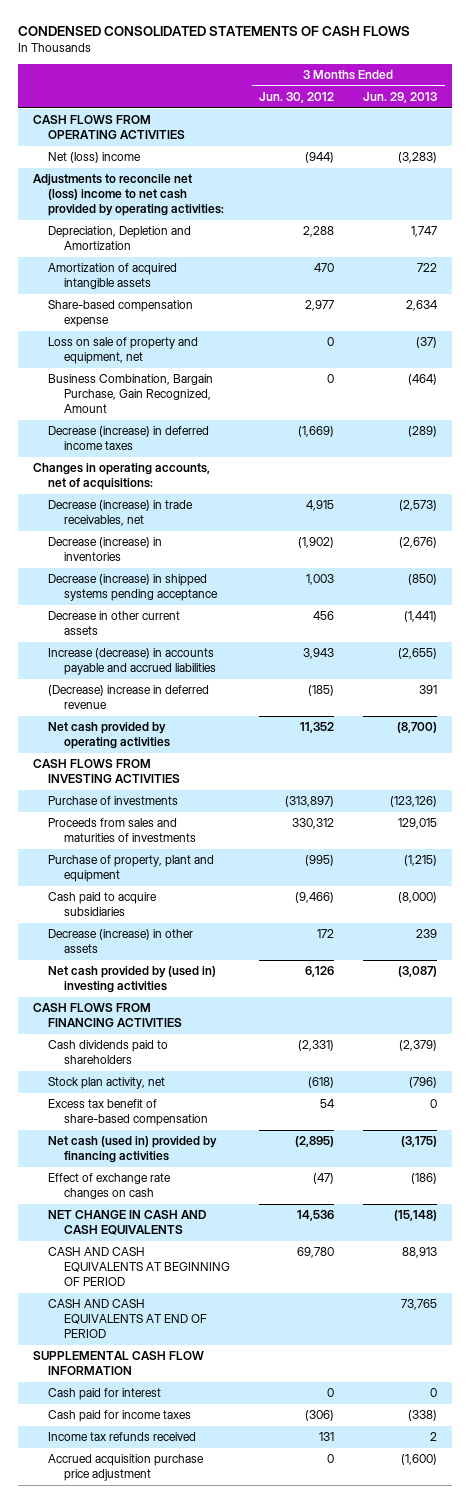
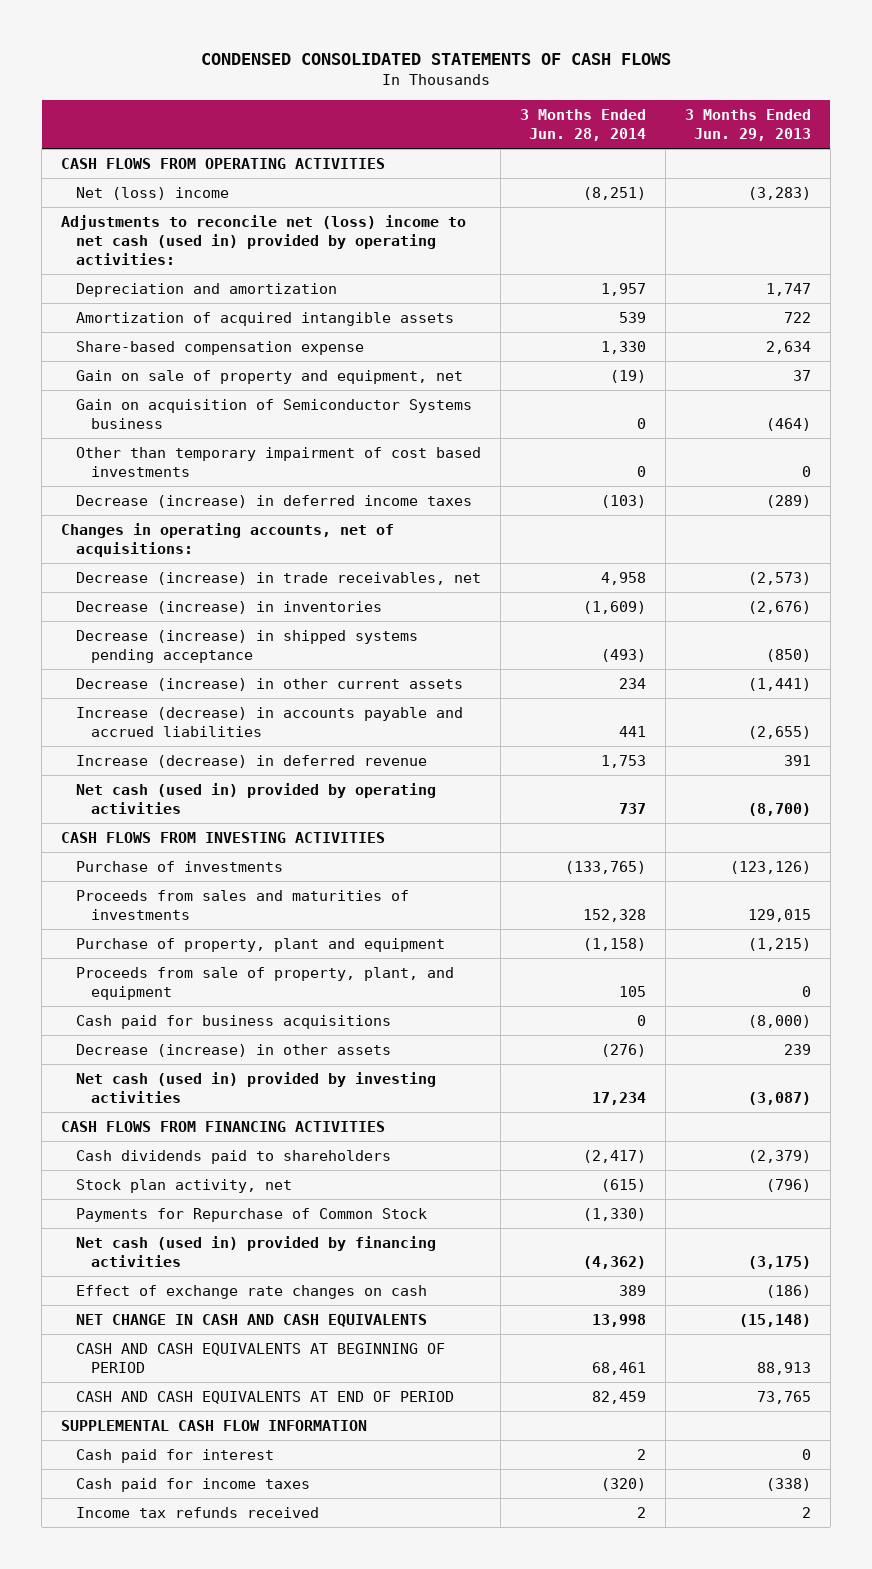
[258,92,334,104] Jun. 30, 2012 -> none
none -> [520,109,647,142] 3 Months Ended Jun. 28, 2014
[32,174,225,216] Adjustments to reconcile net (loss) income to net cash provided by operating activities: -> [61,214,467,266] Adjustments to reconcile net (loss) income to net cash (used in) provided by operating activities:
[48,226,192,251] Depreciation, Depletion and Amortization -> [76,282,338,297] Depreciation and amortization
[48,337,199,365] Loss on sale of property and equipment, net -> [76,369,464,384] Gain on sale of property and equipment, net
[416,337,438,349] (37) -> [792,369,811,381] 37
[48,374,214,413] Business Combination, Bargain Purchase, Gain Recognized, Amount -> [76,398,473,430] Gain on acquisition of Semiconductor Systems business
none -> [76,446,482,478] Other than temporary impairment of cost based investments
[48,611,181,636] Decrease in other current assets -> [76,677,464,691] Decrease (increase) in other current assets
[48,685,210,710] (Decrease) increase in deferred revenue -> [76,754,428,768] Increase (decrease) in deferred revenue
[48,722,170,750] Net cash provided by operating activities -> [76,782,437,815] Net cash (used in) provided by operating activities
none -> [76,966,455,1001] Proceeds from sale of property, plant, and equipment
[48,892,158,917] Cash paid to acquire subsidiaries -> [76,1014,392,1029] Cash paid for business acquisitions
[48,966,217,994] Net cash provided by (used in) investing activities -> [76,1071,437,1104] Net cash (used in) provided by investing activities
[48,1099,208,1127] Excess tax benefit of share-based compensation -> none
none -> [76,1207,428,1222] Payments for Repurchase of Common Stock
[48,1454,205,1482] Accrued acquisition purchase price adjustment -> none

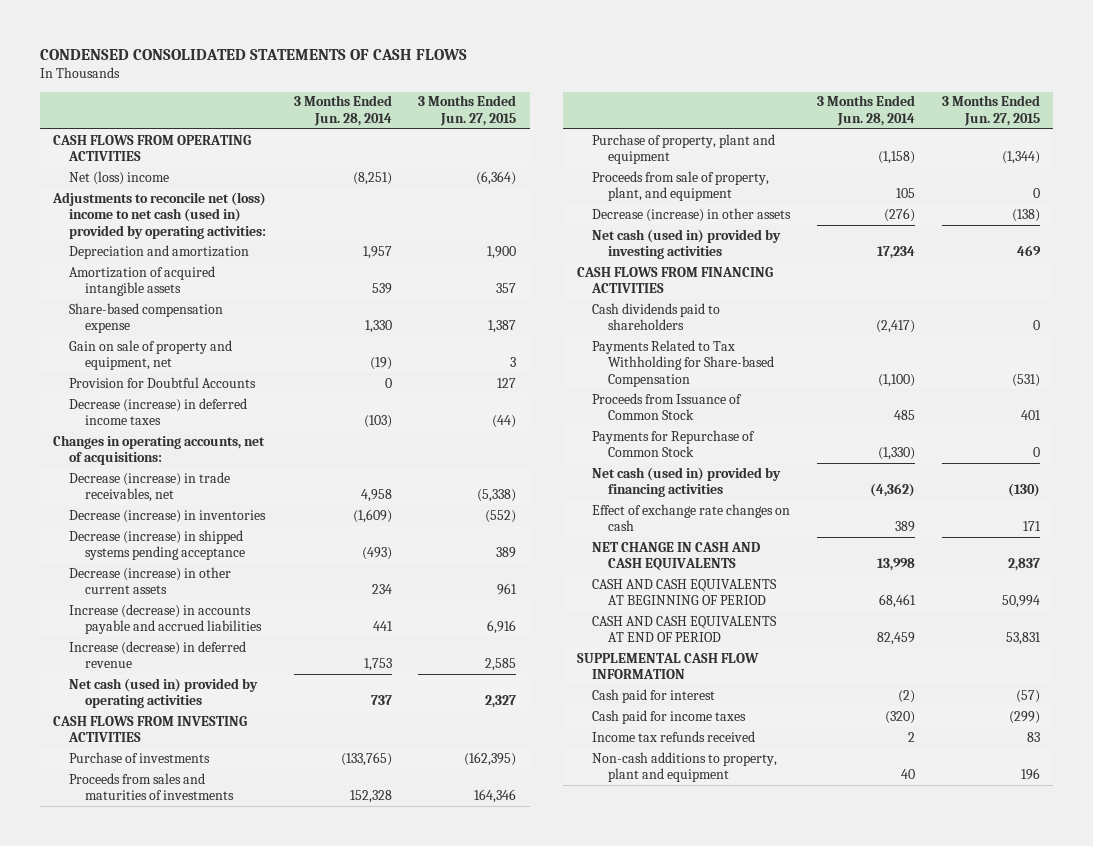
[684,109,811,142] 3 Months Ended Jun. 29, 2013 -> none
none -> [418,95,517,126] 3 Months Ended Jun. 27, 2015
[76,398,473,430] Gain on acquisition of Semiconductor Systems business -> none
[76,446,482,478] Other than temporary impairment of cost based investments -> none
none -> [68,376,256,388] Provision for Doubtful Accounts
[76,1014,392,1029] Cash paid for business acquisitions -> none
[76,1178,293,1193] Stock plan activity, net -> none
none -> [592,339,775,387] Payments Related to Tax Withholding for Share-based Compensation
none -> [592,392,743,421] Proceeds from Issuance of Common Stock
[637,1448,647,1460] 2 -> [898,689,916,703] (2)
none -> [592,751,778,783] Non-cash additions to property, plant and equipment

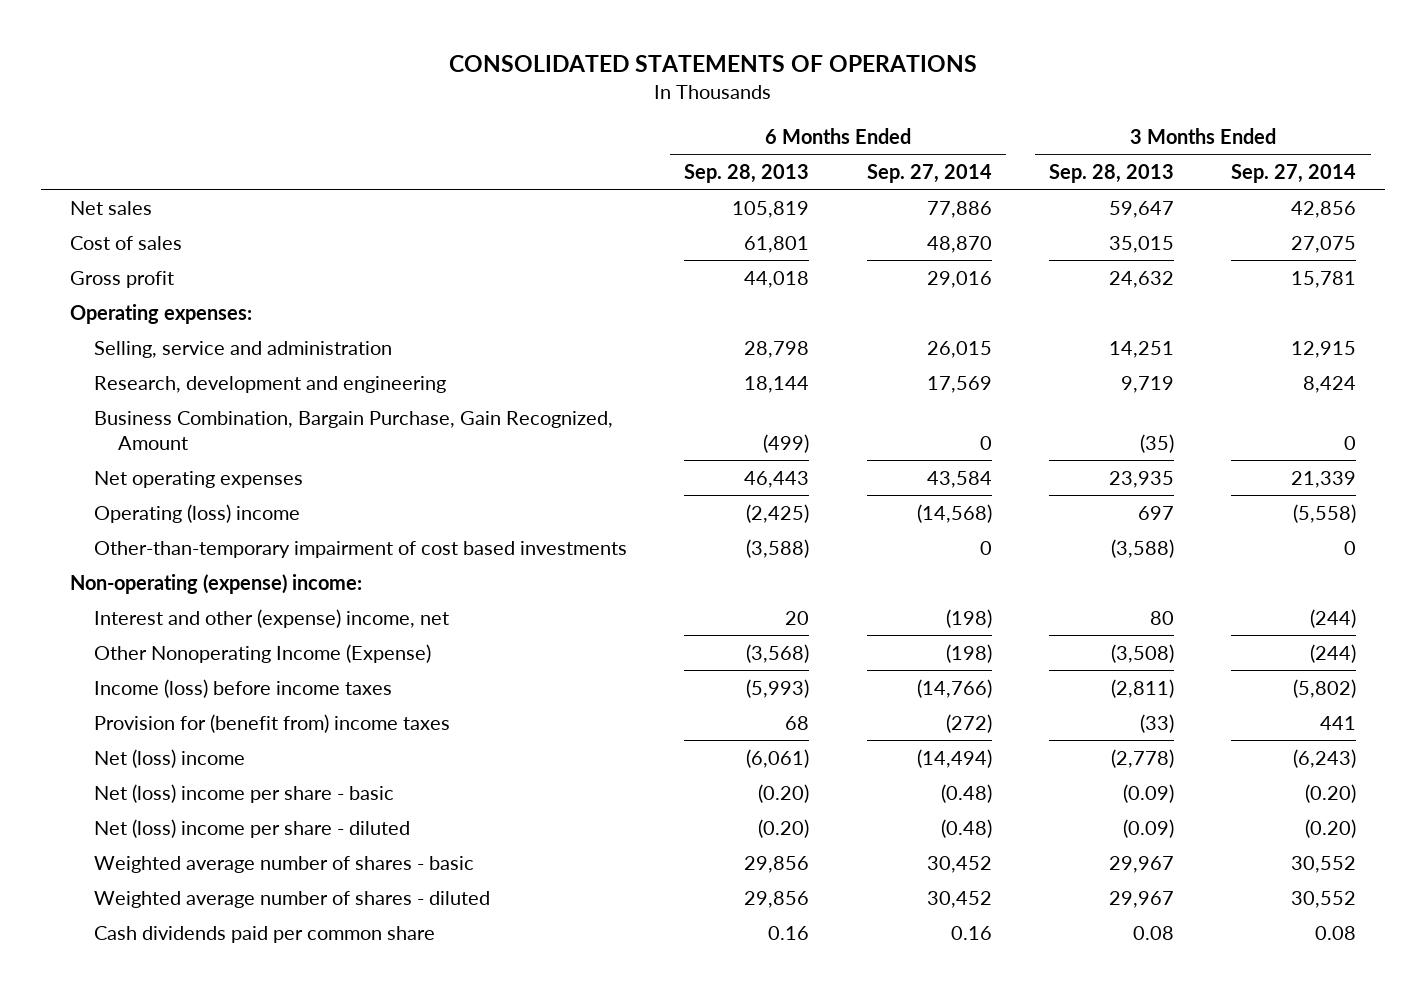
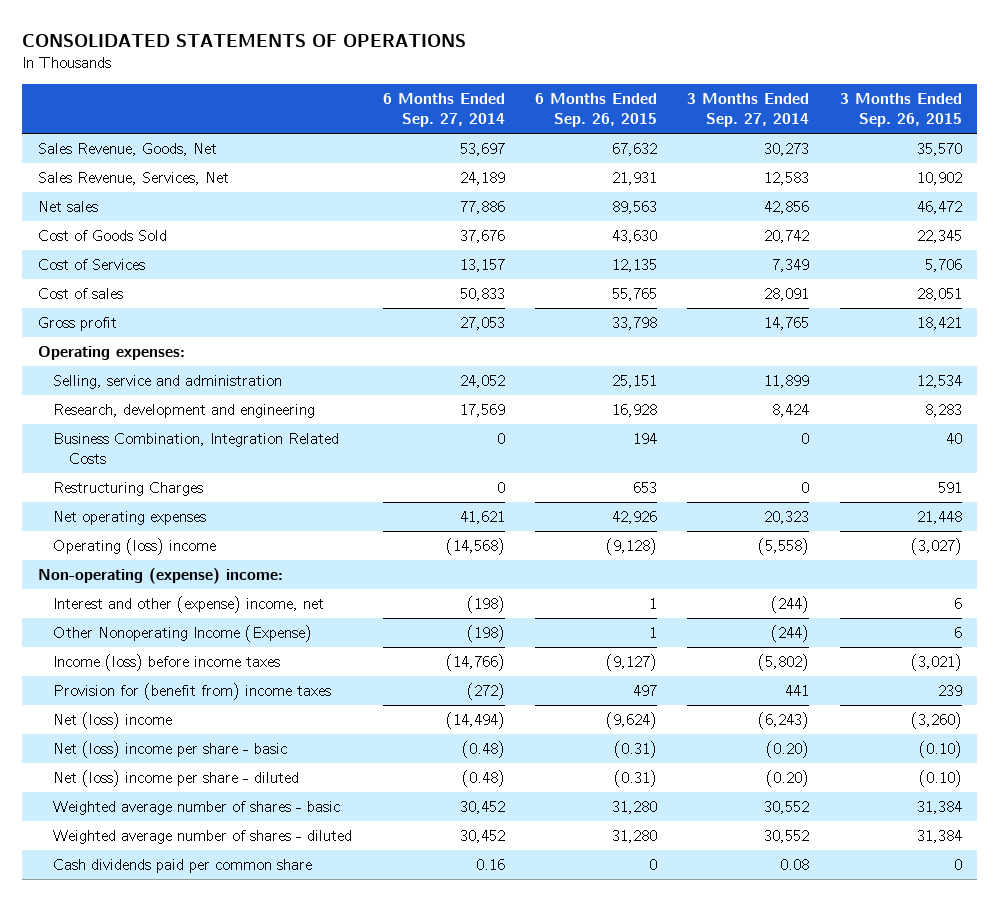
[684,163,810,183] Sep. 28, 2013 -> none
[1048,163,1174,183] Sep. 28, 2013 -> none
none -> [534,92,657,128] 6 Months Ended Sep. 26, 2015
none -> [839,92,962,128] 3 Months Ended Sep. 26, 2015
none -> [37,142,217,156] Sales Revenue, Goods, Net
none -> [37,171,229,185] Sales Revenue, Services, Net
none -> [37,229,167,241] Cost of Goods Sold
none -> [37,258,145,270] Cost of Services
[926,235,992,253] 48,870 -> [459,287,505,301] 50,833
[1291,235,1357,253] 27,075 -> [764,287,810,301] 28,091
[926,270,992,288] 29,016 -> [459,316,505,330] 27,053
[1291,270,1357,288] 15,781 -> [764,316,810,330] 14,765
[926,340,992,358] 26,015 -> [459,374,505,388] 24,052
[1291,340,1357,358] 12,915 -> [764,374,810,388] 11,899
[93,410,613,451] Business Combination, Bargain Purchase, Gain Recognized, Amount -> none
none -> [53,432,340,465] Business Combination, Integration Related Costs
none -> [53,481,204,496] Restructuring Charges
[926,470,992,488] 43,584 -> [459,510,505,524] 41,621
[1291,470,1357,488] 21,339 -> [764,510,810,524] 20,323
[93,540,627,558] Other-than-temporary impairment of cost based investments -> none

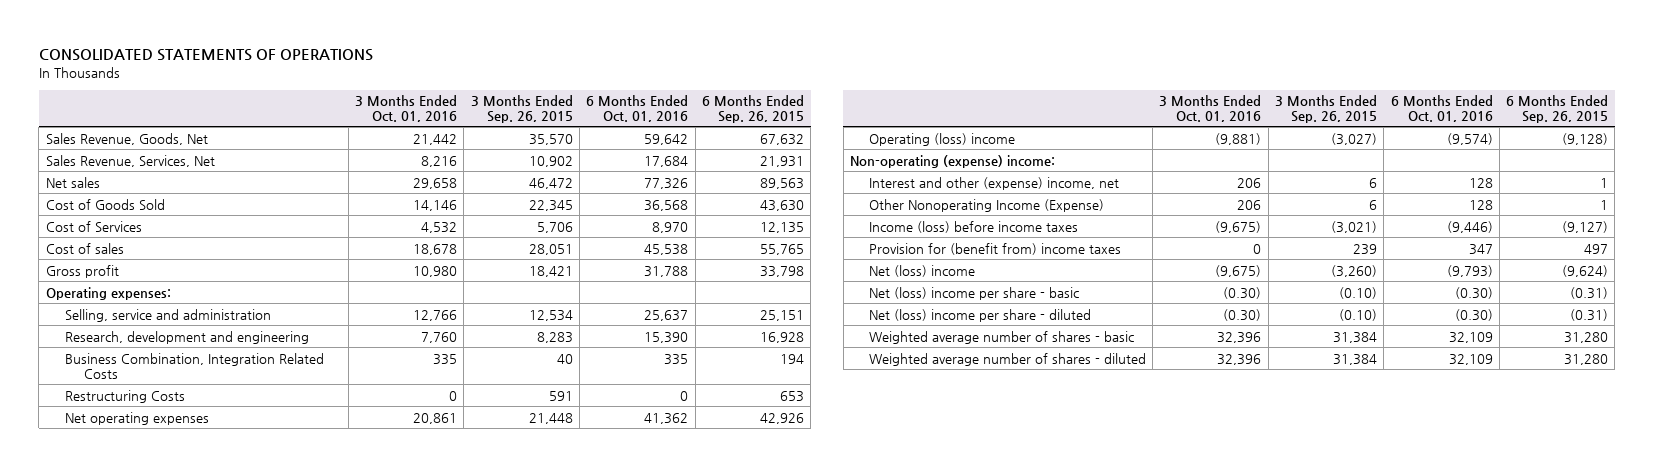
[382,92,505,128] 6 Months Ended Sep. 27, 2014 -> none
[687,92,810,128] 3 Months Ended Sep. 27, 2014 -> none
none -> [355,95,458,123] 3 Months Ended Oct. 01, 2016
none -> [586,95,689,123] 6 Months Ended Oct. 01, 2016
[53,481,204,496] Restructuring Charges -> [64,389,185,403] Restructuring Costs
[53,858,313,873] Cash dividends paid per common share -> none

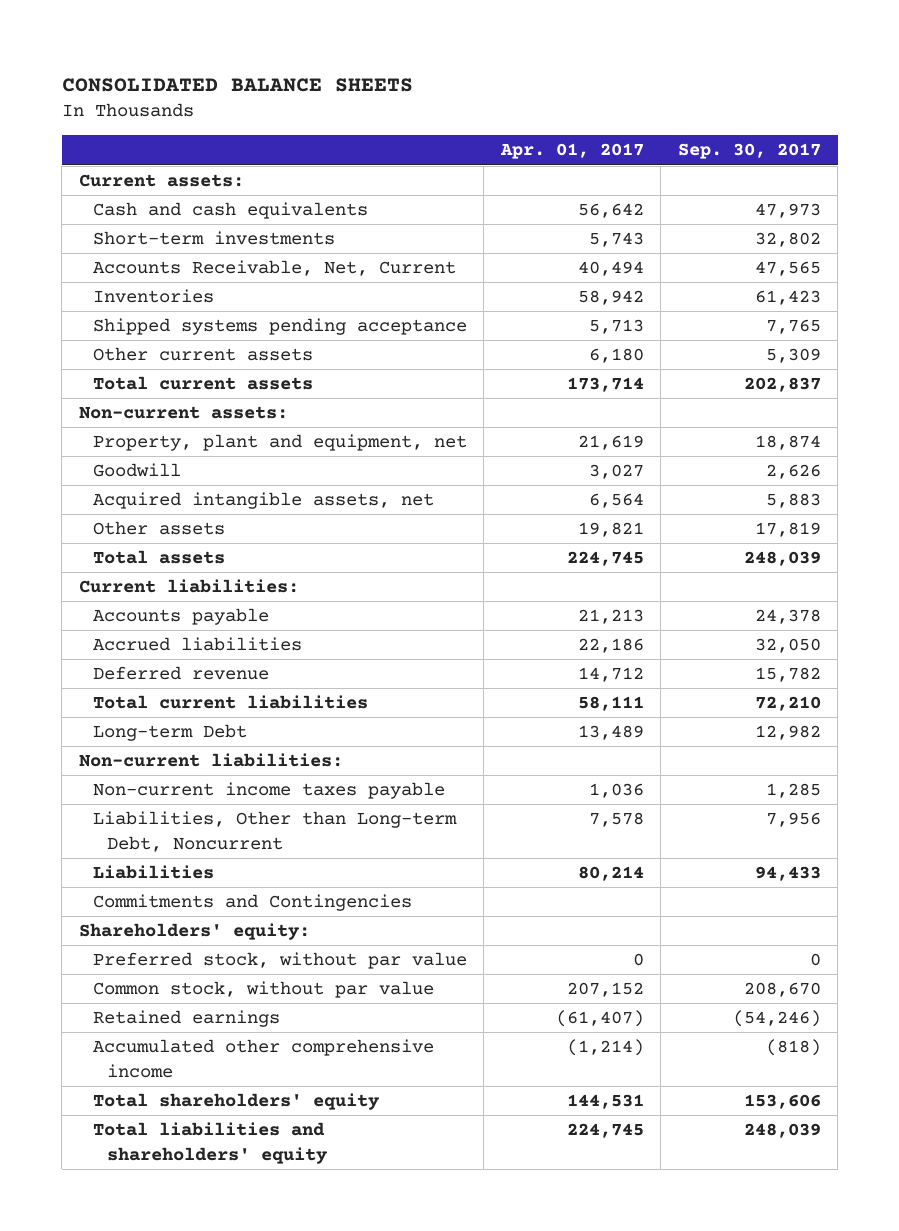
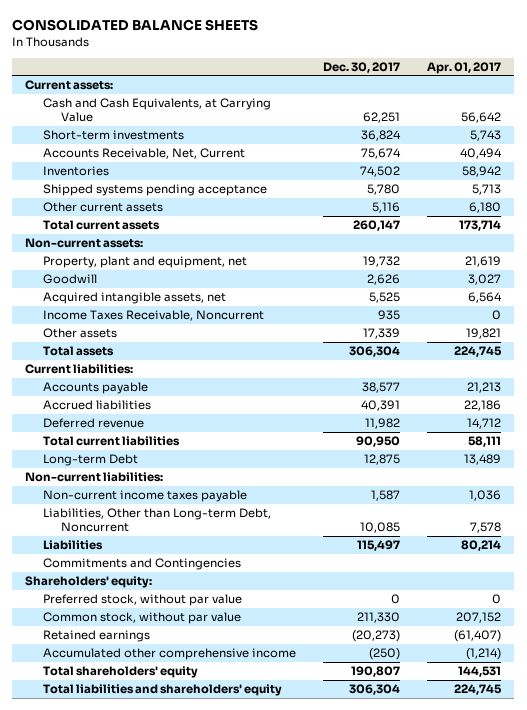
[677,143,821,160] Sep. 30, 2017 -> none
none -> [323,61,401,73] Dec. 30, 2017
[92,202,368,220] Cash and cash equivalents -> [43,98,272,123] Cash and Cash Equivalents, at Carrying Value
none -> [43,310,265,322] Income Taxes Receivable, Noncurrent

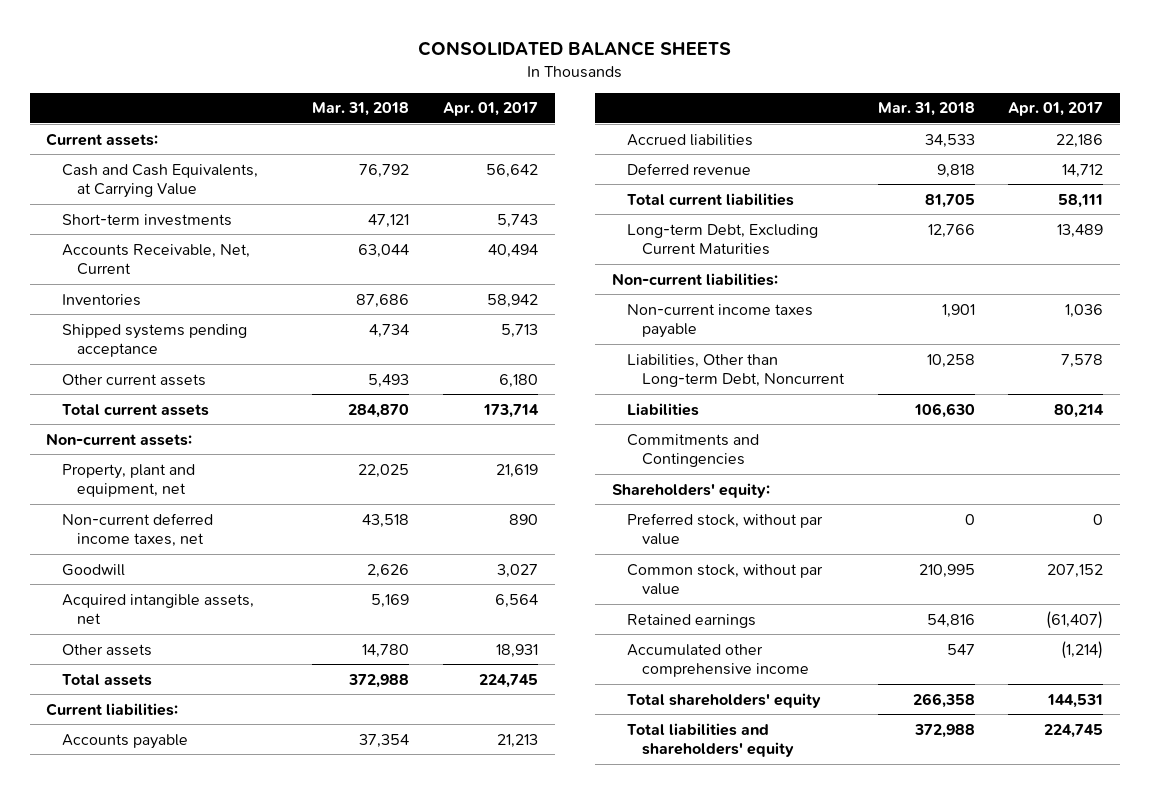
[323,61,401,73] Dec. 30, 2017 -> none
none -> [312,102,410,117] Mar. 31, 2018
none -> [61,512,213,548] Non-current deferred income taxes, net
[43,310,265,322] Income Taxes Receivable, Noncurrent -> none
[466,328,502,340] 19,821 -> [495,643,538,658] 18,931
[43,454,139,467] Long-term Debt -> [627,223,819,256] Long-term Debt, Excluding Current Maturities

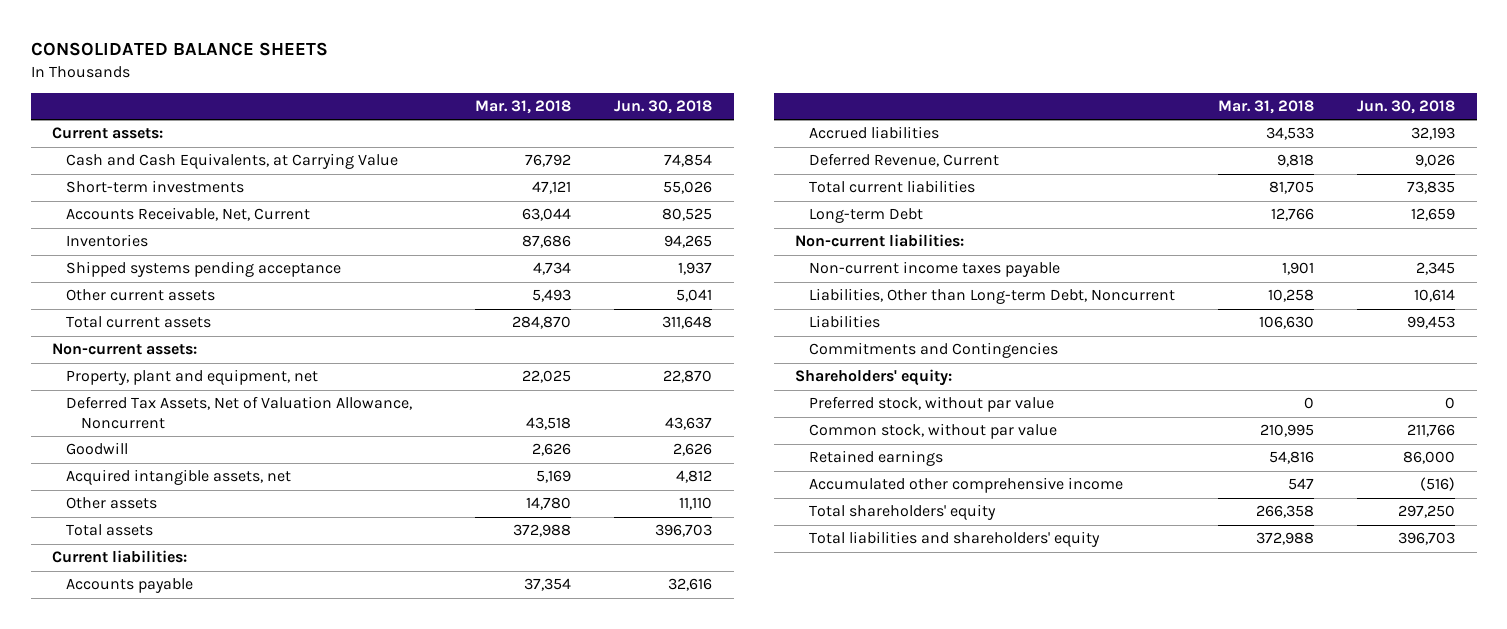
[442,102,538,117] Apr. 01, 2017 -> none
none -> [614,100,713,115] Jun. 30, 2018
[61,512,213,548] Non-current deferred income taxes, net -> [66,396,413,429] Deferred Tax Assets, Net of Valuation Allowance, Noncurrent
[627,162,752,175] Deferred revenue -> [809,153,1000,168] Deferred Revenue, Current
[627,223,819,256] Long-term Debt, Excluding Current Maturities -> [809,208,924,224] Long-term Debt

